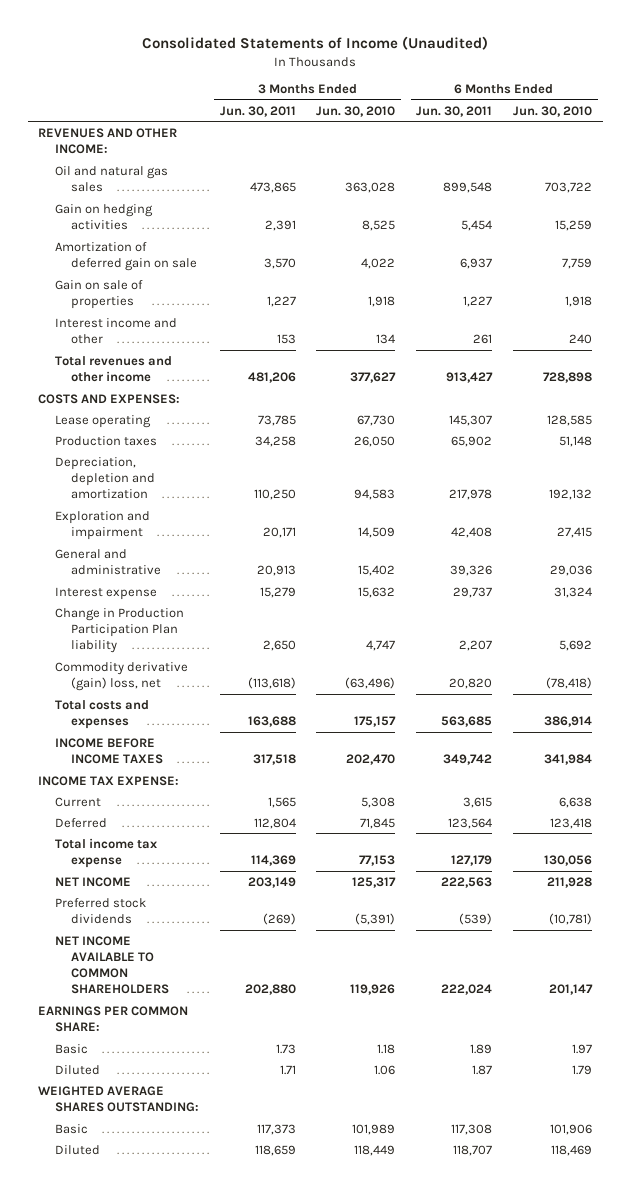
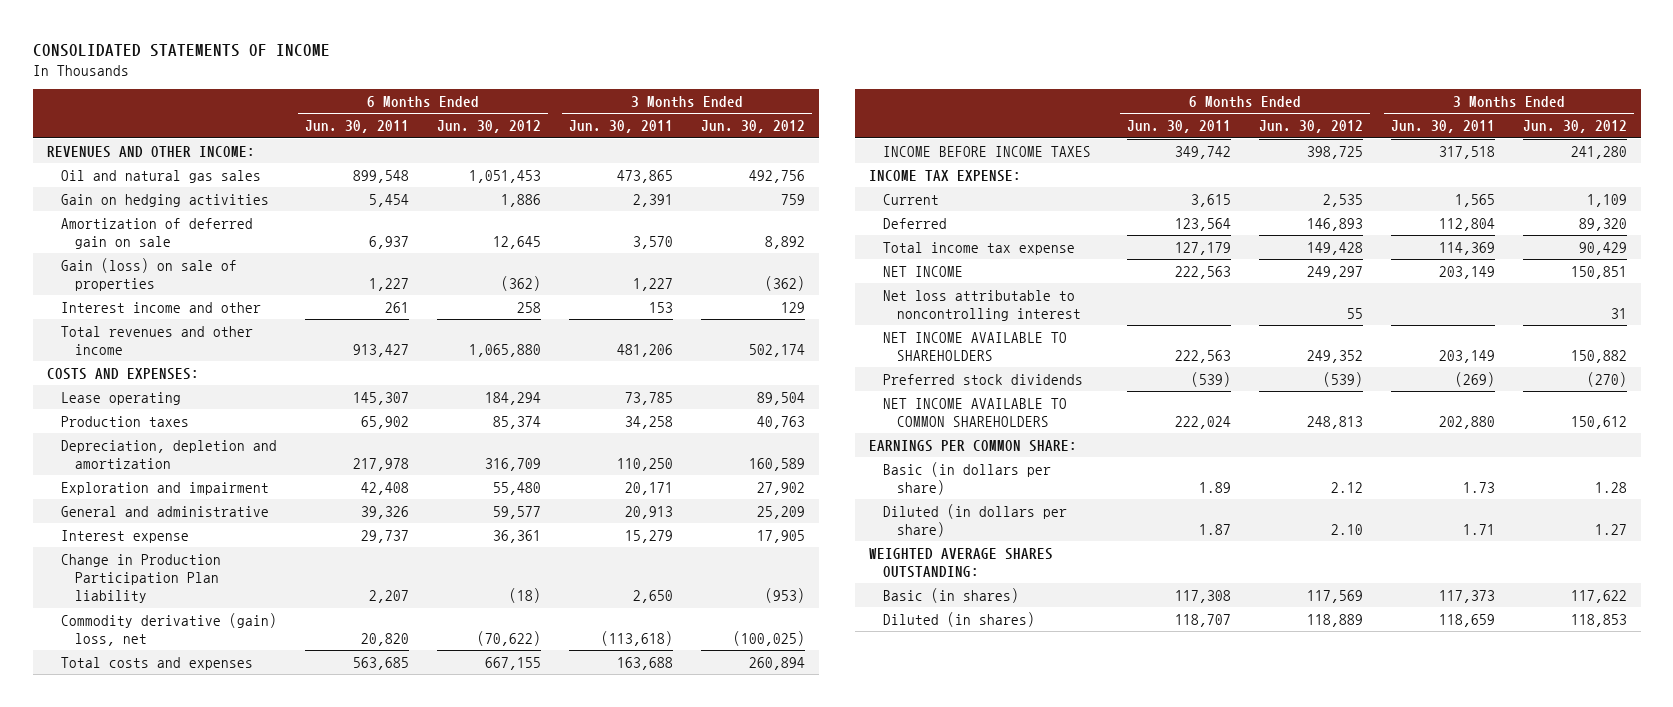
[142,36,489,51] Consolidated Statements of Income (Unaudited) -> [32,44,330,58] CONSOLIDATED STATEMENTS OF INCOME
[316,105,396,117] Jun. 30, 2010 -> none
[513,105,593,117] Jun. 30, 2010 -> none
none -> [436,120,541,134] Jun. 30, 2012
none -> [700,120,805,134] Jun. 30, 2012
[54,279,143,310] Gain on sale of properties -> [60,257,237,291] Gain (loss) on sale of properties
none -> [882,289,1082,321] Net loss attributable to noncontrolling interest
none -> [882,331,1067,361] NET INCOME AVAILABLE TO SHAREHOLDERS
[54,1043,88,1054] Basic -> [882,461,1051,495] Basic (in dollars per share)
[54,1064,100,1075] Diluted -> [882,503,1067,537] Diluted (in dollars per share)
[54,1123,88,1134] Basic -> [882,587,1019,603] Basic (in shares)
[54,1144,100,1155] Diluted -> [882,611,1035,627] Diluted (in shares)

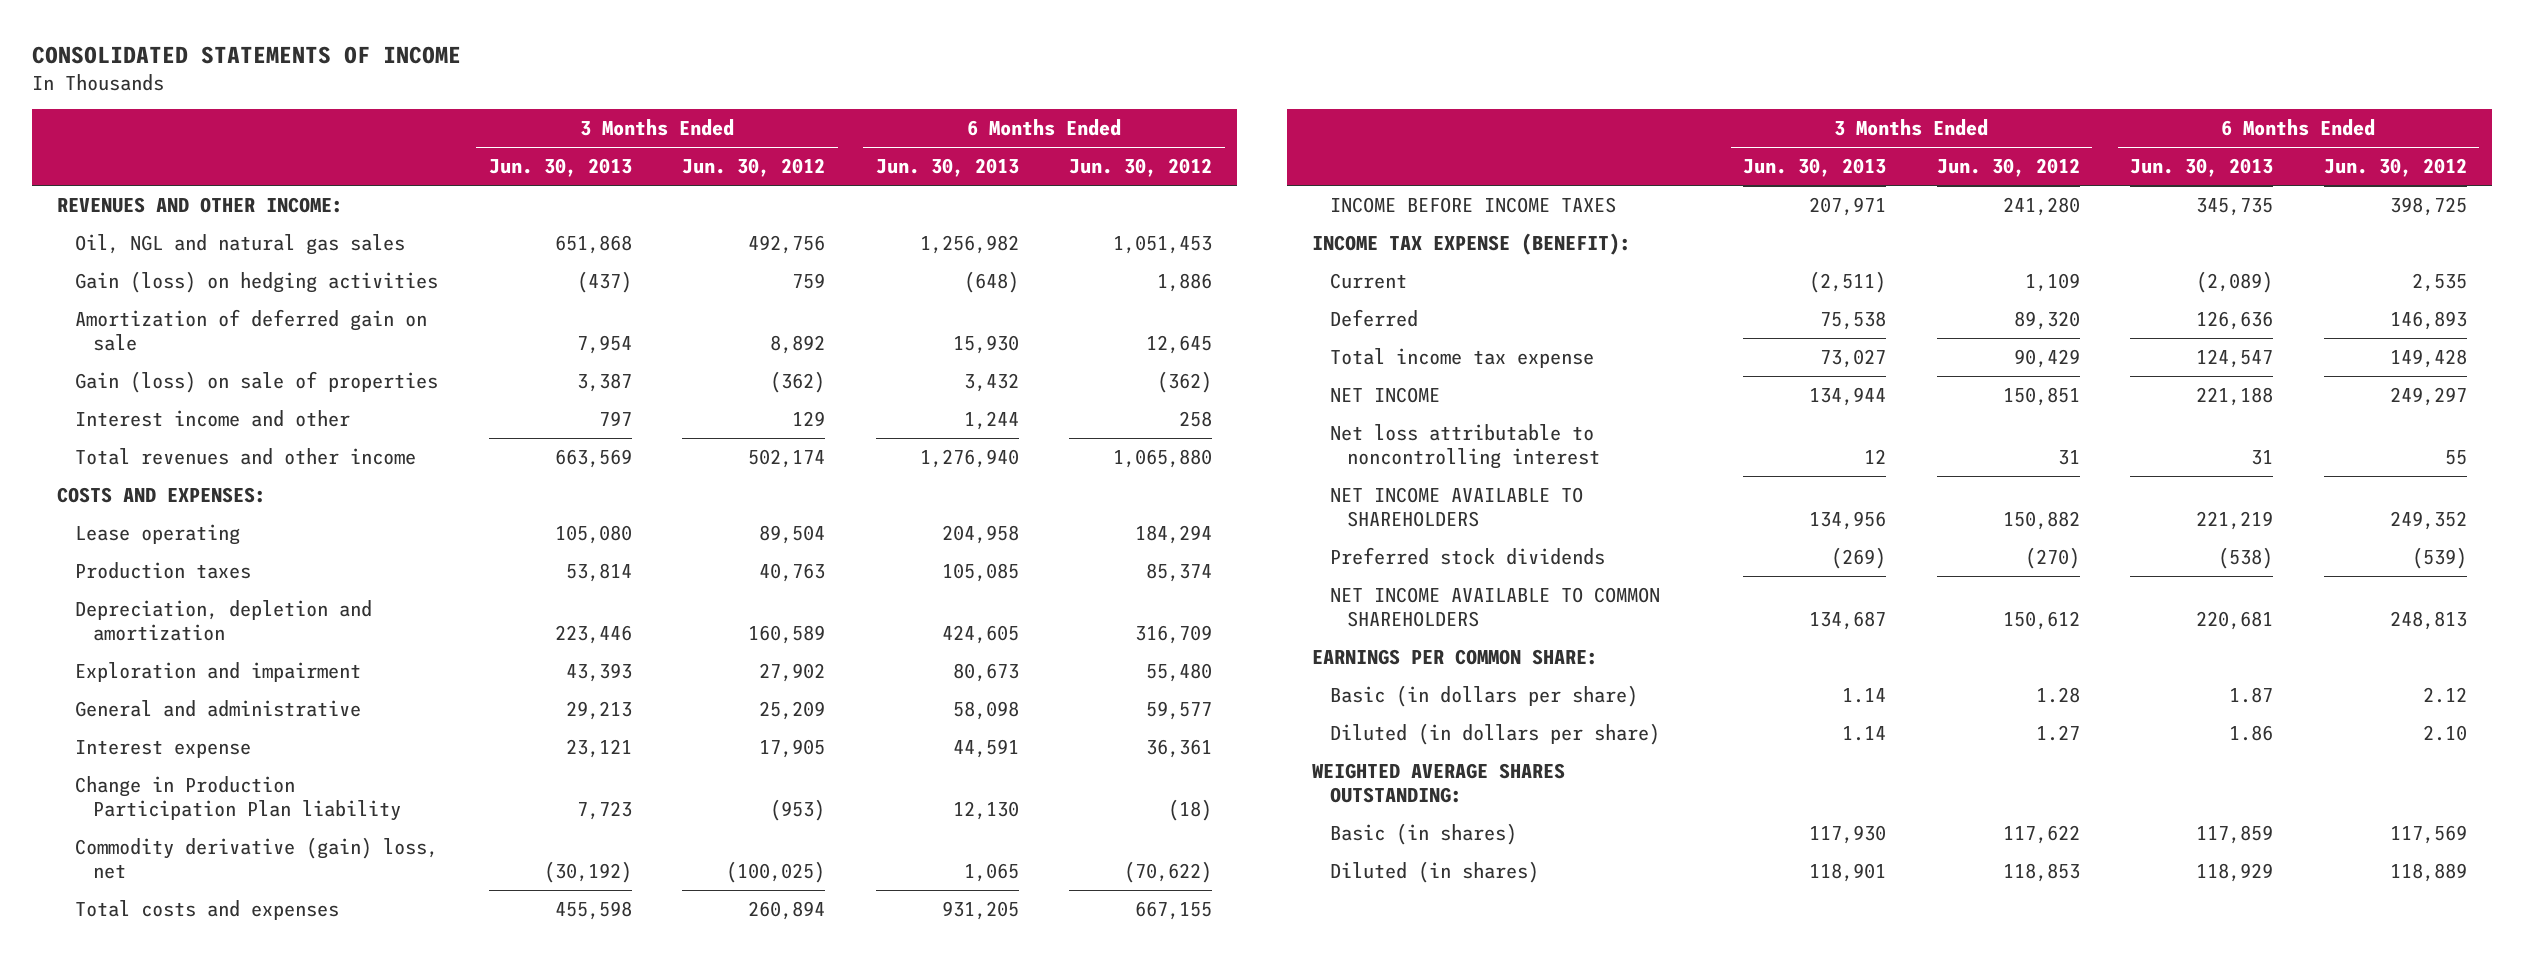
[304,120,409,134] Jun. 30, 2011 -> none
[568,120,673,134] Jun. 30, 2011 -> none
none -> [488,158,632,178] Jun. 30, 2013
none -> [875,158,1019,178] Jun. 30, 2013
[60,169,261,183] Oil and natural gas sales -> [75,233,406,255] Oil, NGL and natural gas sales
[60,193,269,207] Gain on hedging activities -> [75,270,439,293] Gain (loss) on hedging activities
[868,169,1021,182] INCOME TAX EXPENSE: -> [1312,232,1632,255] INCOME TAX EXPENSE (BENEFIT):

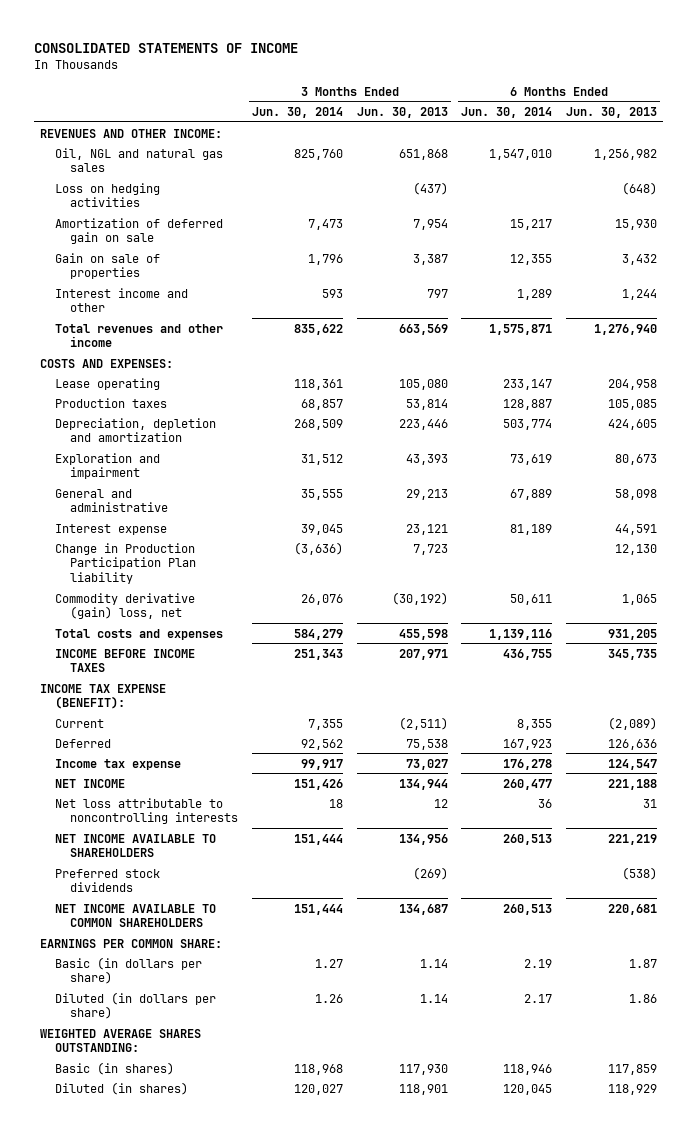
[682,158,826,178] Jun. 30, 2012 -> none
[1069,158,1213,178] Jun. 30, 2012 -> none
none -> [251,106,343,118] Jun. 30, 2014
none -> [461,106,553,118] Jun. 30, 2014
[75,270,439,293] Gain (loss) on hedging activities -> [55,182,161,208] Loss on hedging activities
[75,370,439,393] Gain (loss) on sale of properties -> [55,252,161,280] Gain on sale of properties
[1329,347,1594,368] Total income tax expense -> [55,758,182,770] Income tax expense
[1329,423,1601,469] Net loss attributable to noncontrolling interest -> [55,797,239,825] Net loss attributable to noncontrolling interests

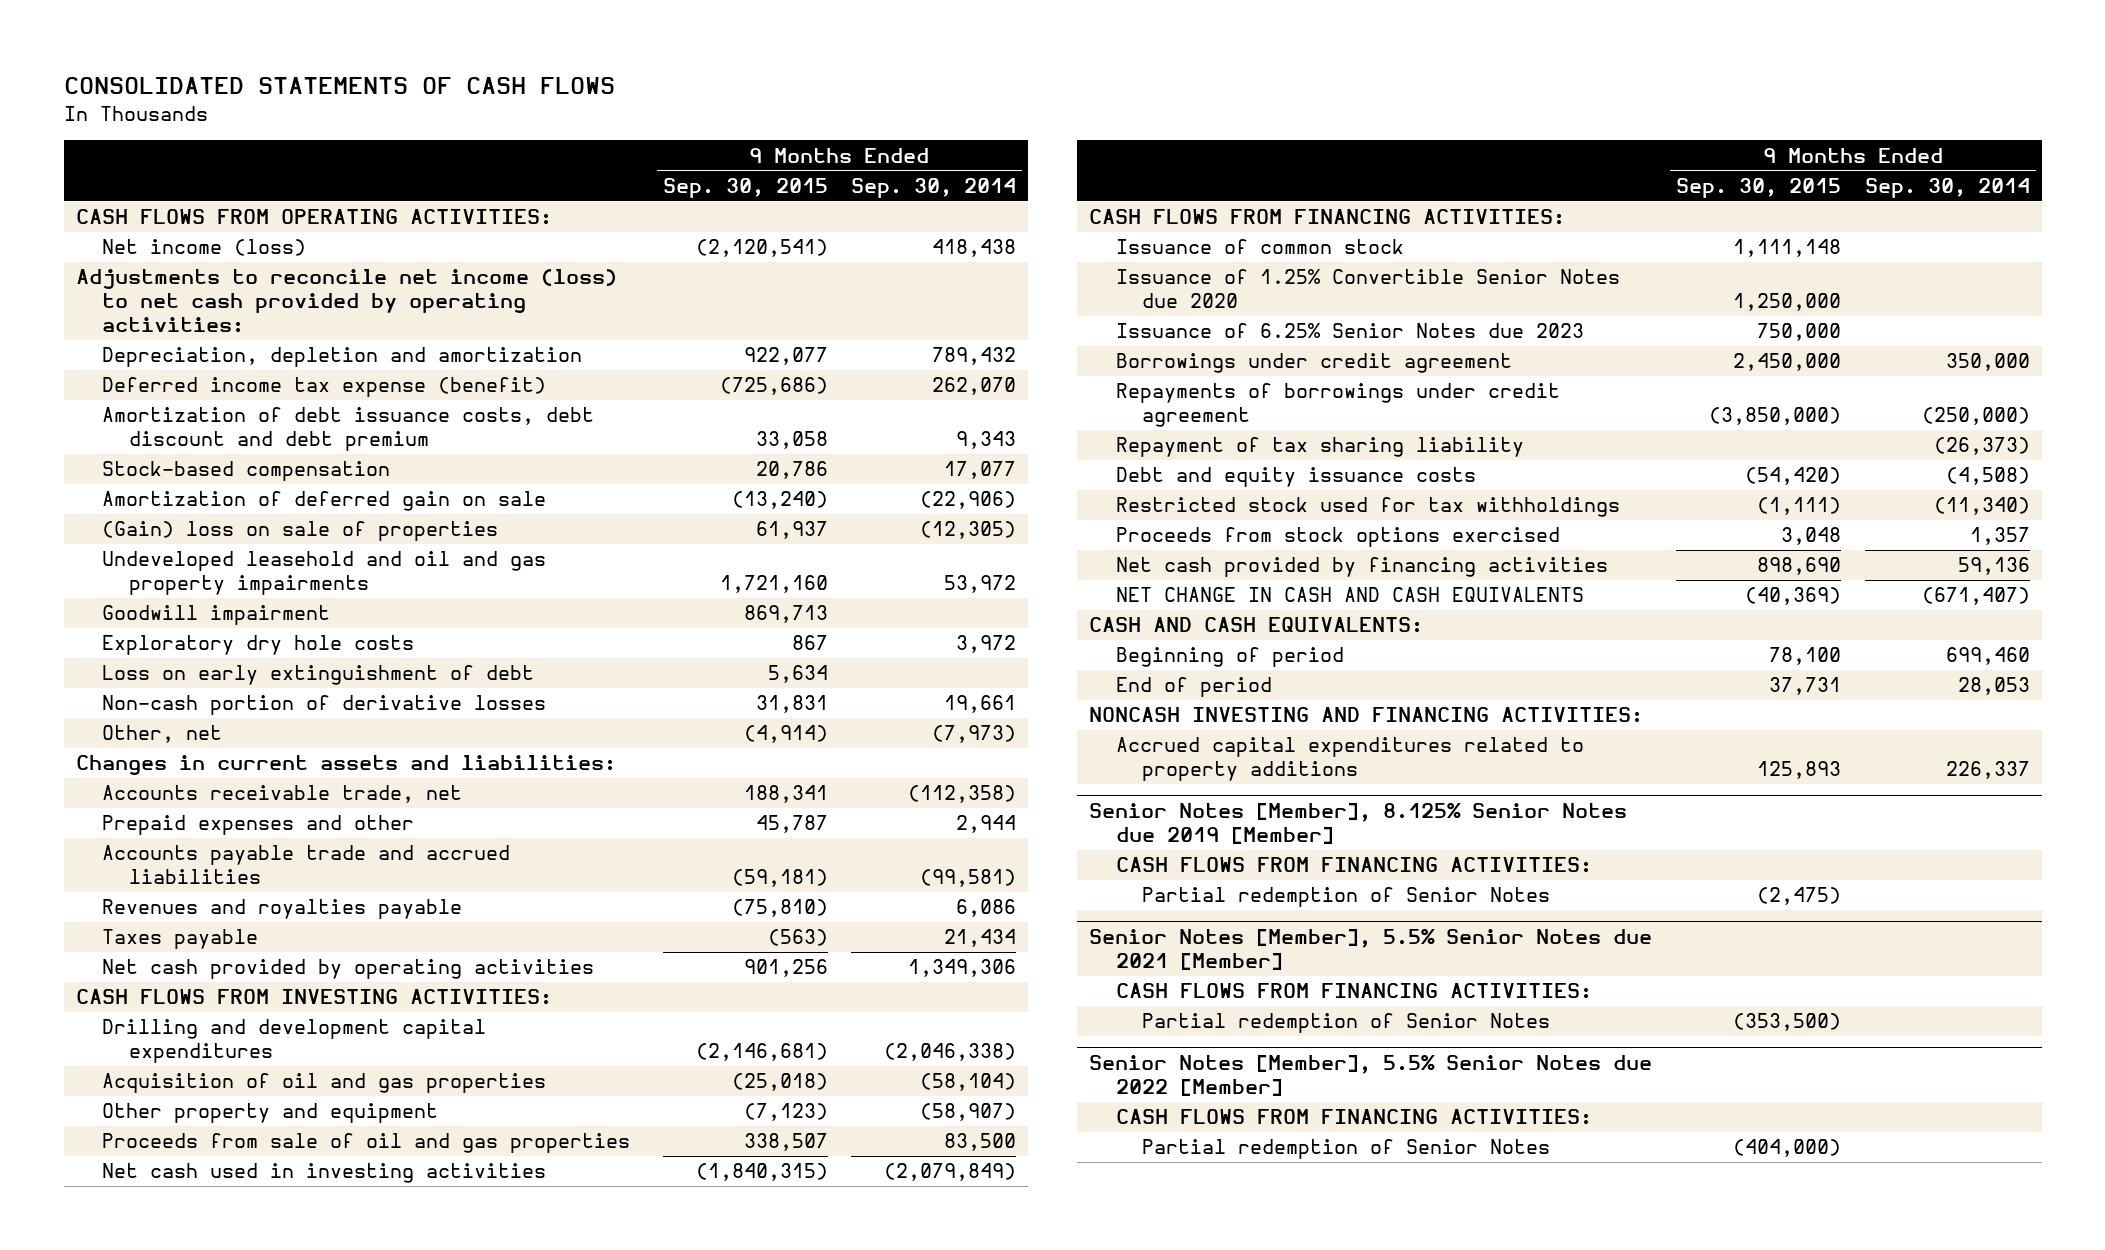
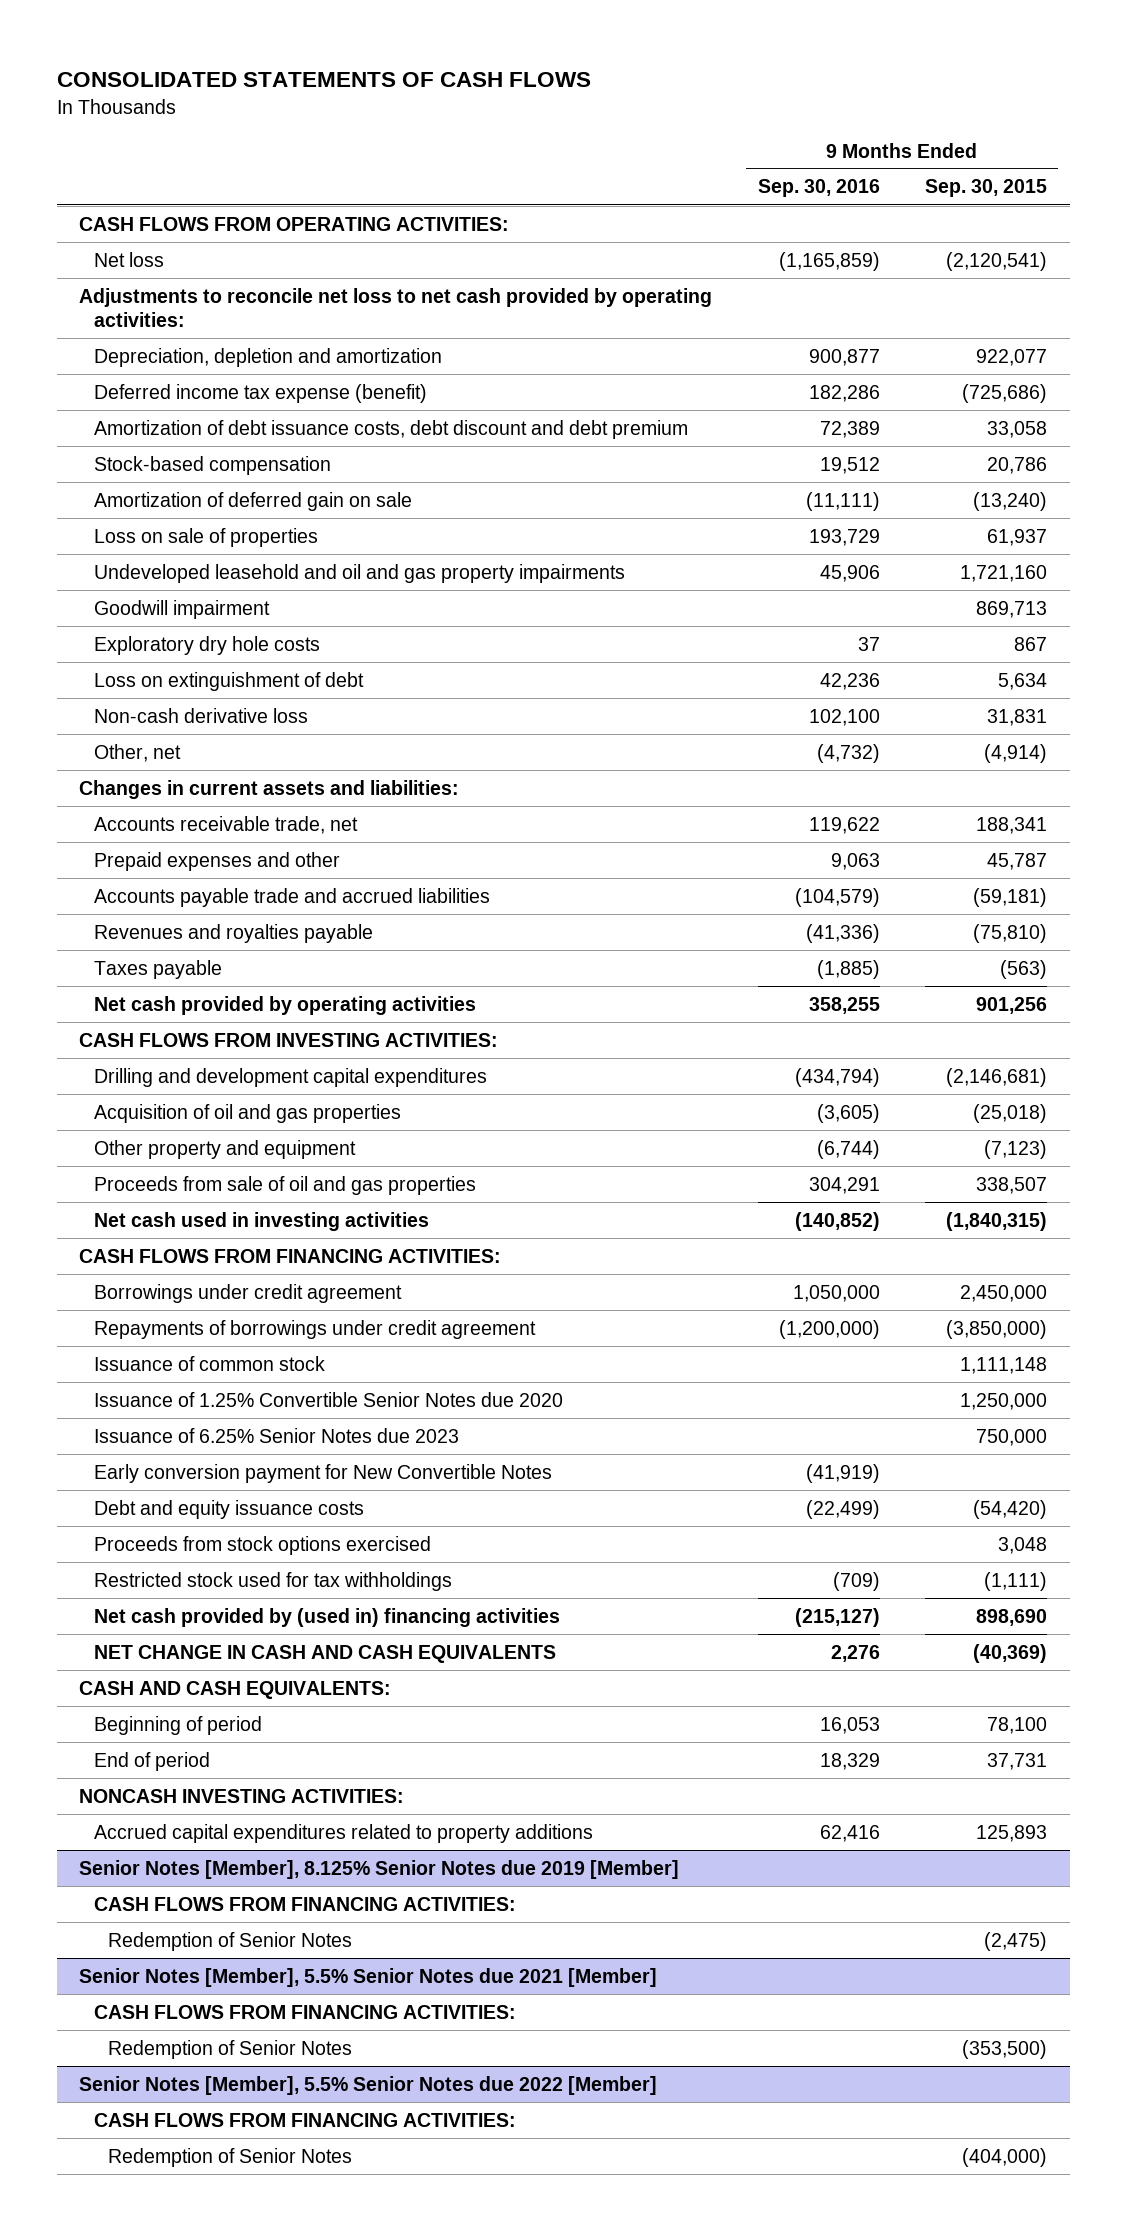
[851,177,1017,198] Sep. 30, 2014 -> none
none -> [757,179,880,198] Sep. 30, 2016
[102,239,307,257] Net income (loss) -> [93,251,164,267] Net loss
[75,269,617,333] Adjustments to reconcile net income (loss) to net cash provided by operating activities: -> [79,287,713,328] Adjustments to reconcile net loss to net cash provided by operating activities:
[102,521,499,542] (Gain) loss on sale of properties -> [93,527,318,547] Loss on sale of properties
[102,665,535,686] Loss on early extinguishment of debt -> [93,671,364,691] Loss on extinguishment of debt
[102,695,547,716] Non-cash portion of derivative losses -> [93,707,308,723] Non-cash derivative loss
[1115,353,1512,374] Borrowings under credit agreement -> [93,1283,402,1303] Borrowings under credit agreement
[1115,383,1560,428] Repayments of borrowings under credit agreement -> [93,1319,536,1339] Repayments of borrowings under credit agreement
[1115,437,1524,458] Repayment of tax sharing liability -> none
none -> [93,1463,552,1483] Early conversion payment for New Convertible Notes
[1115,497,1620,518] Restricted stock used for tax withholdings -> [93,1571,452,1591] Restricted stock used for tax withholdings
[1115,557,1608,578] Net cash provided by financing activities -> [93,1607,560,1627] Net cash provided by (used in) financing activities
[1089,707,1644,724] NONCASH INVESTING AND FINANCING ACTIVITIES: -> [79,1788,405,1803] NONCASH INVESTING ACTIVITIES:
[1142,887,1551,908] Partial redemption of Senior Notes -> [107,1931,352,1951] Redemption of Senior Notes
[1142,1013,1551,1034] Partial redemption of Senior Notes -> [107,2039,352,2059] Redemption of Senior Notes
[1142,1139,1551,1160] Partial redemption of Senior Notes -> [107,2147,352,2167] Redemption of Senior Notes

